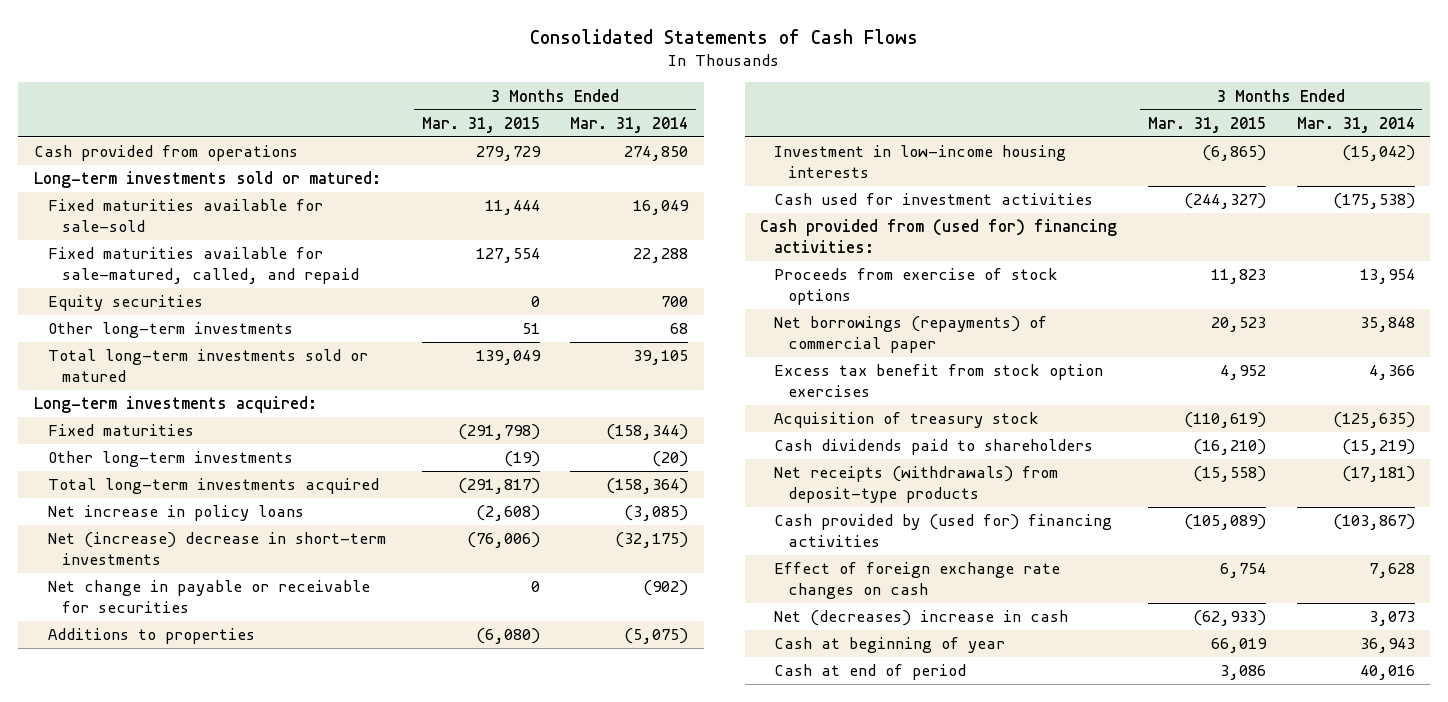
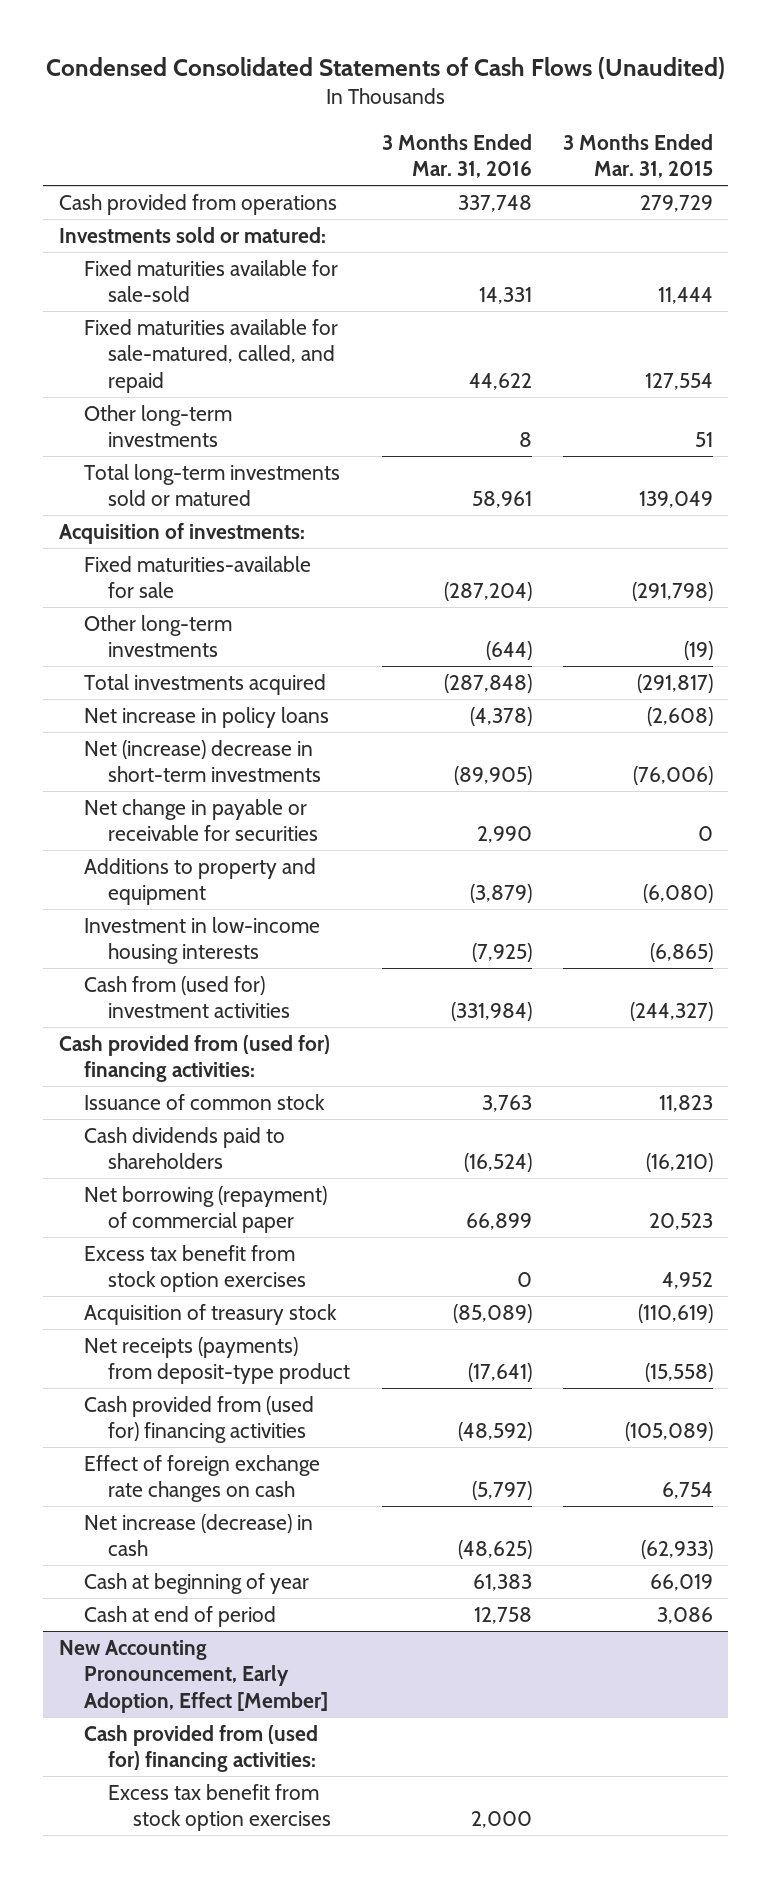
[530,28,919,44] Consolidated Statements of Cash Flows -> [45,56,725,79] Condensed Consolidated Statements of Cash Flows (Unaudited)
[570,116,689,133] Mar. 31, 2014 -> none
none -> [381,133,532,178] 3 Months Ended Mar. 31, 2016
[33,171,381,189] Long-term investments sold or matured: -> [58,226,326,243] Investments sold or matured:
[47,295,203,312] Equity securities -> none
[33,396,317,414] Long-term investments acquired: -> [58,522,305,544] Acquisition of investments:
[47,424,194,437] Fixed maturities -> [83,555,311,599] Fixed maturities-available for sale
[47,478,379,495] Total long-term investments acquired -> [83,673,326,695] Total investments acquired
[47,628,255,645] Additions to properties -> [83,857,316,906] Additions to property and equipment
[774,193,1094,206] Cash used for investment activities -> [83,975,291,1019] Cash from (used for) investment activities
[774,268,1059,305] Proceeds from exercise of stock options -> [83,1093,325,1110] Issuance of common stock
[774,439,1094,456] Cash dividends paid to shareholders -> [83,1126,285,1170] Cash dividends paid to shareholders
[774,316,1048,353] Net borrowings (repayments) of commercial paper -> [83,1185,327,1234] Net borrowing (repayment) of commercial paper
[774,466,1059,503] Net receipts (withdrawals) from deposit-type products -> [83,1336,351,1385] Net receipts (payments) from deposit-type product
[774,514,1113,547] Cash provided by (used for) financing activities -> [83,1395,314,1444] Cash provided from (used for) financing activities
[774,610,1069,627] Net (decreases) increase in cash -> [83,1513,313,1557] Net increase (decrease) in cash
none -> [58,1639,328,1713] New Accounting Pronouncement, Early Adoption, Effect [Member]
none -> [83,1724,318,1773] Cash provided from (used for) financing activities:
none -> [108,1783,332,1832] Excess tax benefit from stock option exercises

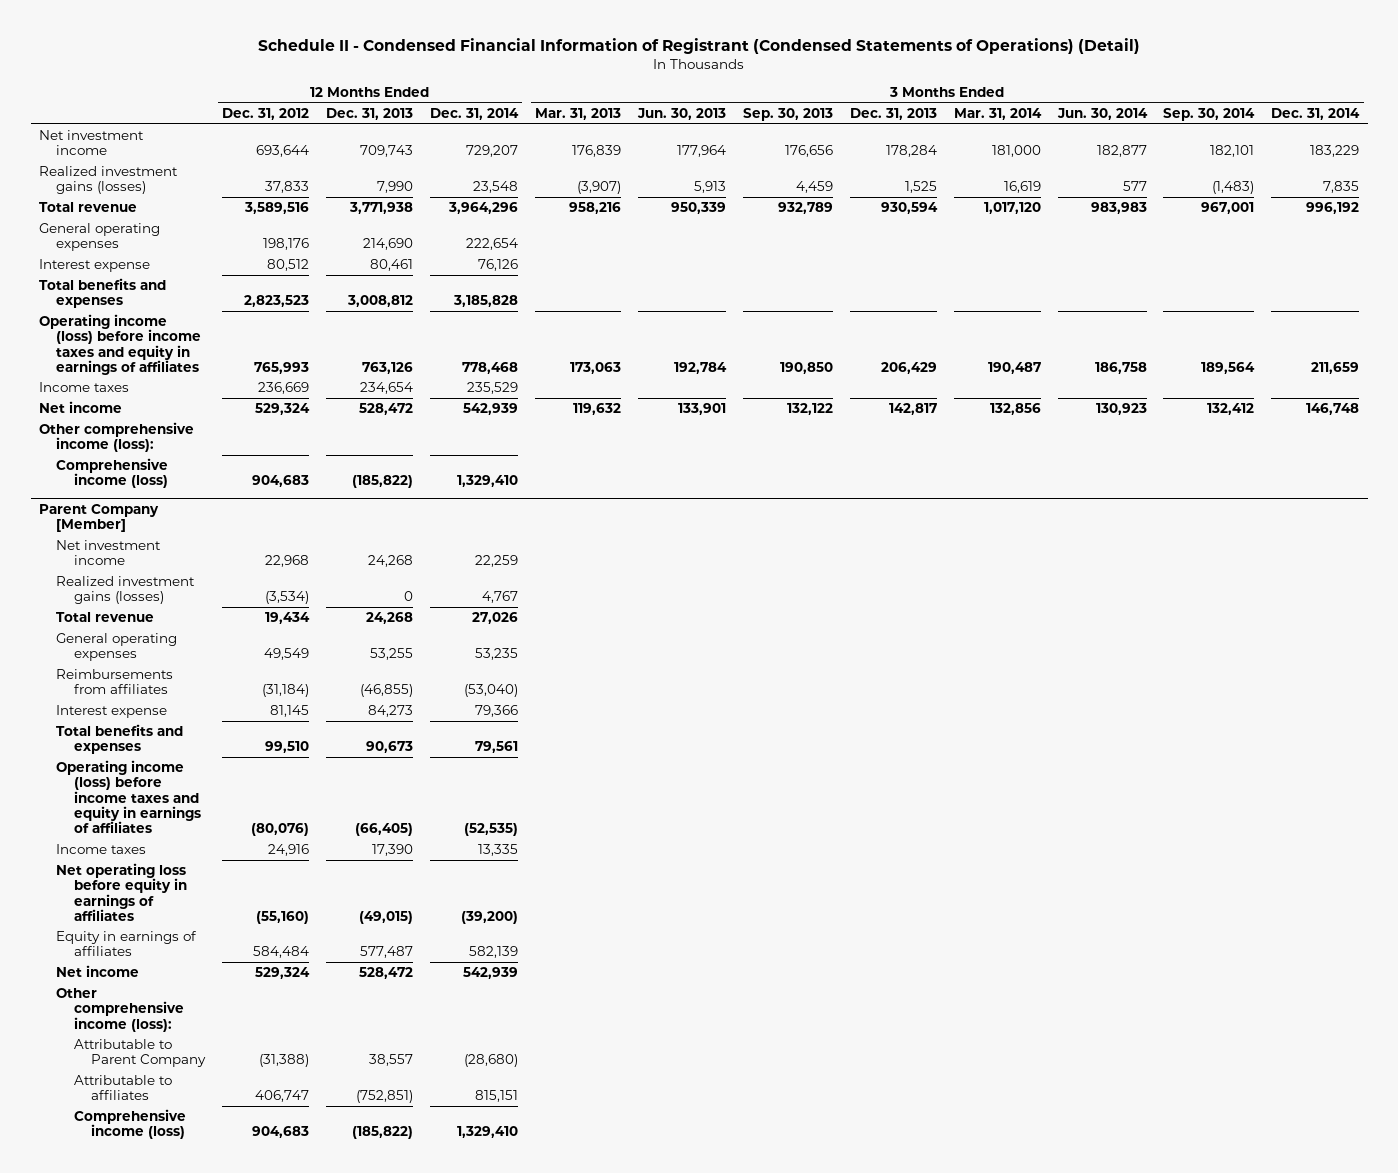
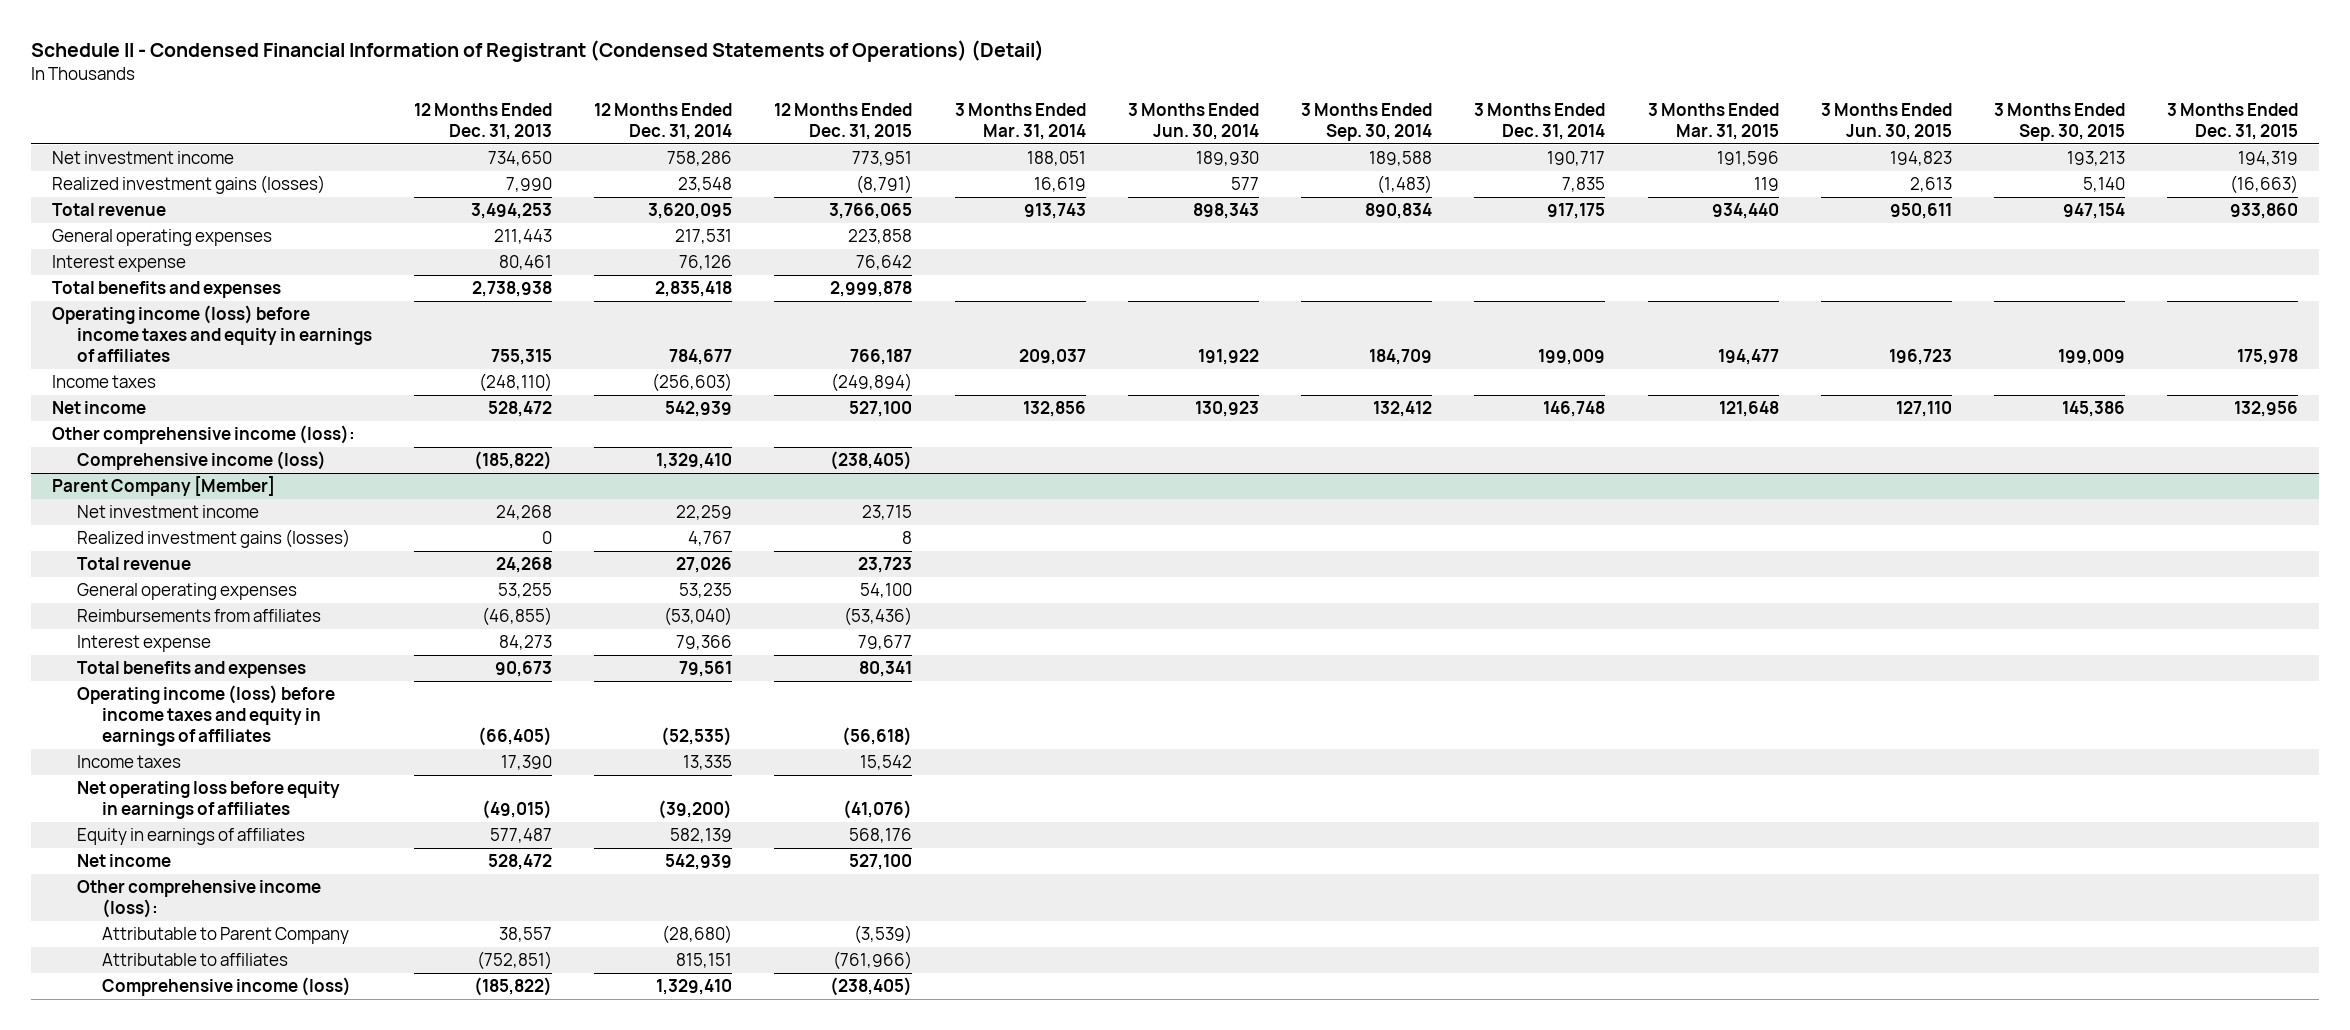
[222,107,310,120] Dec. 31, 2012 -> none
[534,107,621,120] Mar. 31, 2013 -> none
[636,107,726,120] Jun. 30, 2013 -> none
[742,107,833,121] Sep. 30, 2013 -> none
[849,107,937,120] Dec. 31, 2013 -> none
none -> [774,102,913,140] 12 Months Ended Dec. 31, 2015
none -> [1647,102,1779,140] 3 Months Ended Mar. 31, 2015
none -> [1820,102,1952,140] 3 Months Ended Jun. 30, 2015
none -> [1993,102,2125,141] 3 Months Ended Sep. 30, 2015
none -> [2167,102,2299,140] 3 Months Ended Dec. 31, 2015
[360,145,414,158] 709,743 -> [488,151,553,167] 734,650
[466,145,519,158] 729,207 -> [667,151,733,167] 758,286
[991,145,1041,158] 181,000 -> [1026,151,1086,167] 188,051
[1096,145,1147,158] 182,877 -> [1195,151,1259,167] 189,930
[1210,145,1255,158] 182,101 -> [1369,151,1433,167] 189,588
[1310,145,1360,158] 183,229 -> [1547,151,1606,167] 190,717
[349,201,414,214] 3,771,938 -> [471,203,553,220] 3,494,253
[448,201,519,214] 3,964,296 -> [648,203,733,220] 3,620,095
[983,201,1041,214] 1,017,120 -> [1023,203,1086,220] 913,743
[1090,201,1147,214] 983,983 -> [1192,203,1259,220] 898,343
[1201,201,1255,214] 967,001 -> [1365,203,1433,220] 890,834
[1306,201,1360,214] 996,192 -> [1547,203,1606,220] 917,175
[363,238,414,251] 214,690 -> [494,229,553,245] 211,443
[466,238,519,251] 222,654 -> [675,229,733,245] 217,531
[347,295,414,308] 3,008,812 -> [472,281,553,298] 2,738,938
[453,295,519,308] 3,185,828 -> [655,281,733,298] 2,835,418
[362,361,414,374] 763,126 -> [491,349,553,366] 755,315
[462,361,519,374] 778,468 -> [669,349,733,366] 784,677
[987,361,1041,374] 190,487 -> [1018,349,1086,366] 209,037
[1094,361,1147,374] 186,758 -> [1197,349,1259,366] 191,922
[1201,361,1256,374] 189,564 -> [1369,349,1433,366] 184,709
[1311,361,1360,374] 211,659 -> [1538,349,1606,366] 199,009
[360,381,414,394] 234,654 -> [479,373,553,393] (248,110)
[467,381,519,394] 235,529 -> [652,373,733,393] (256,603)

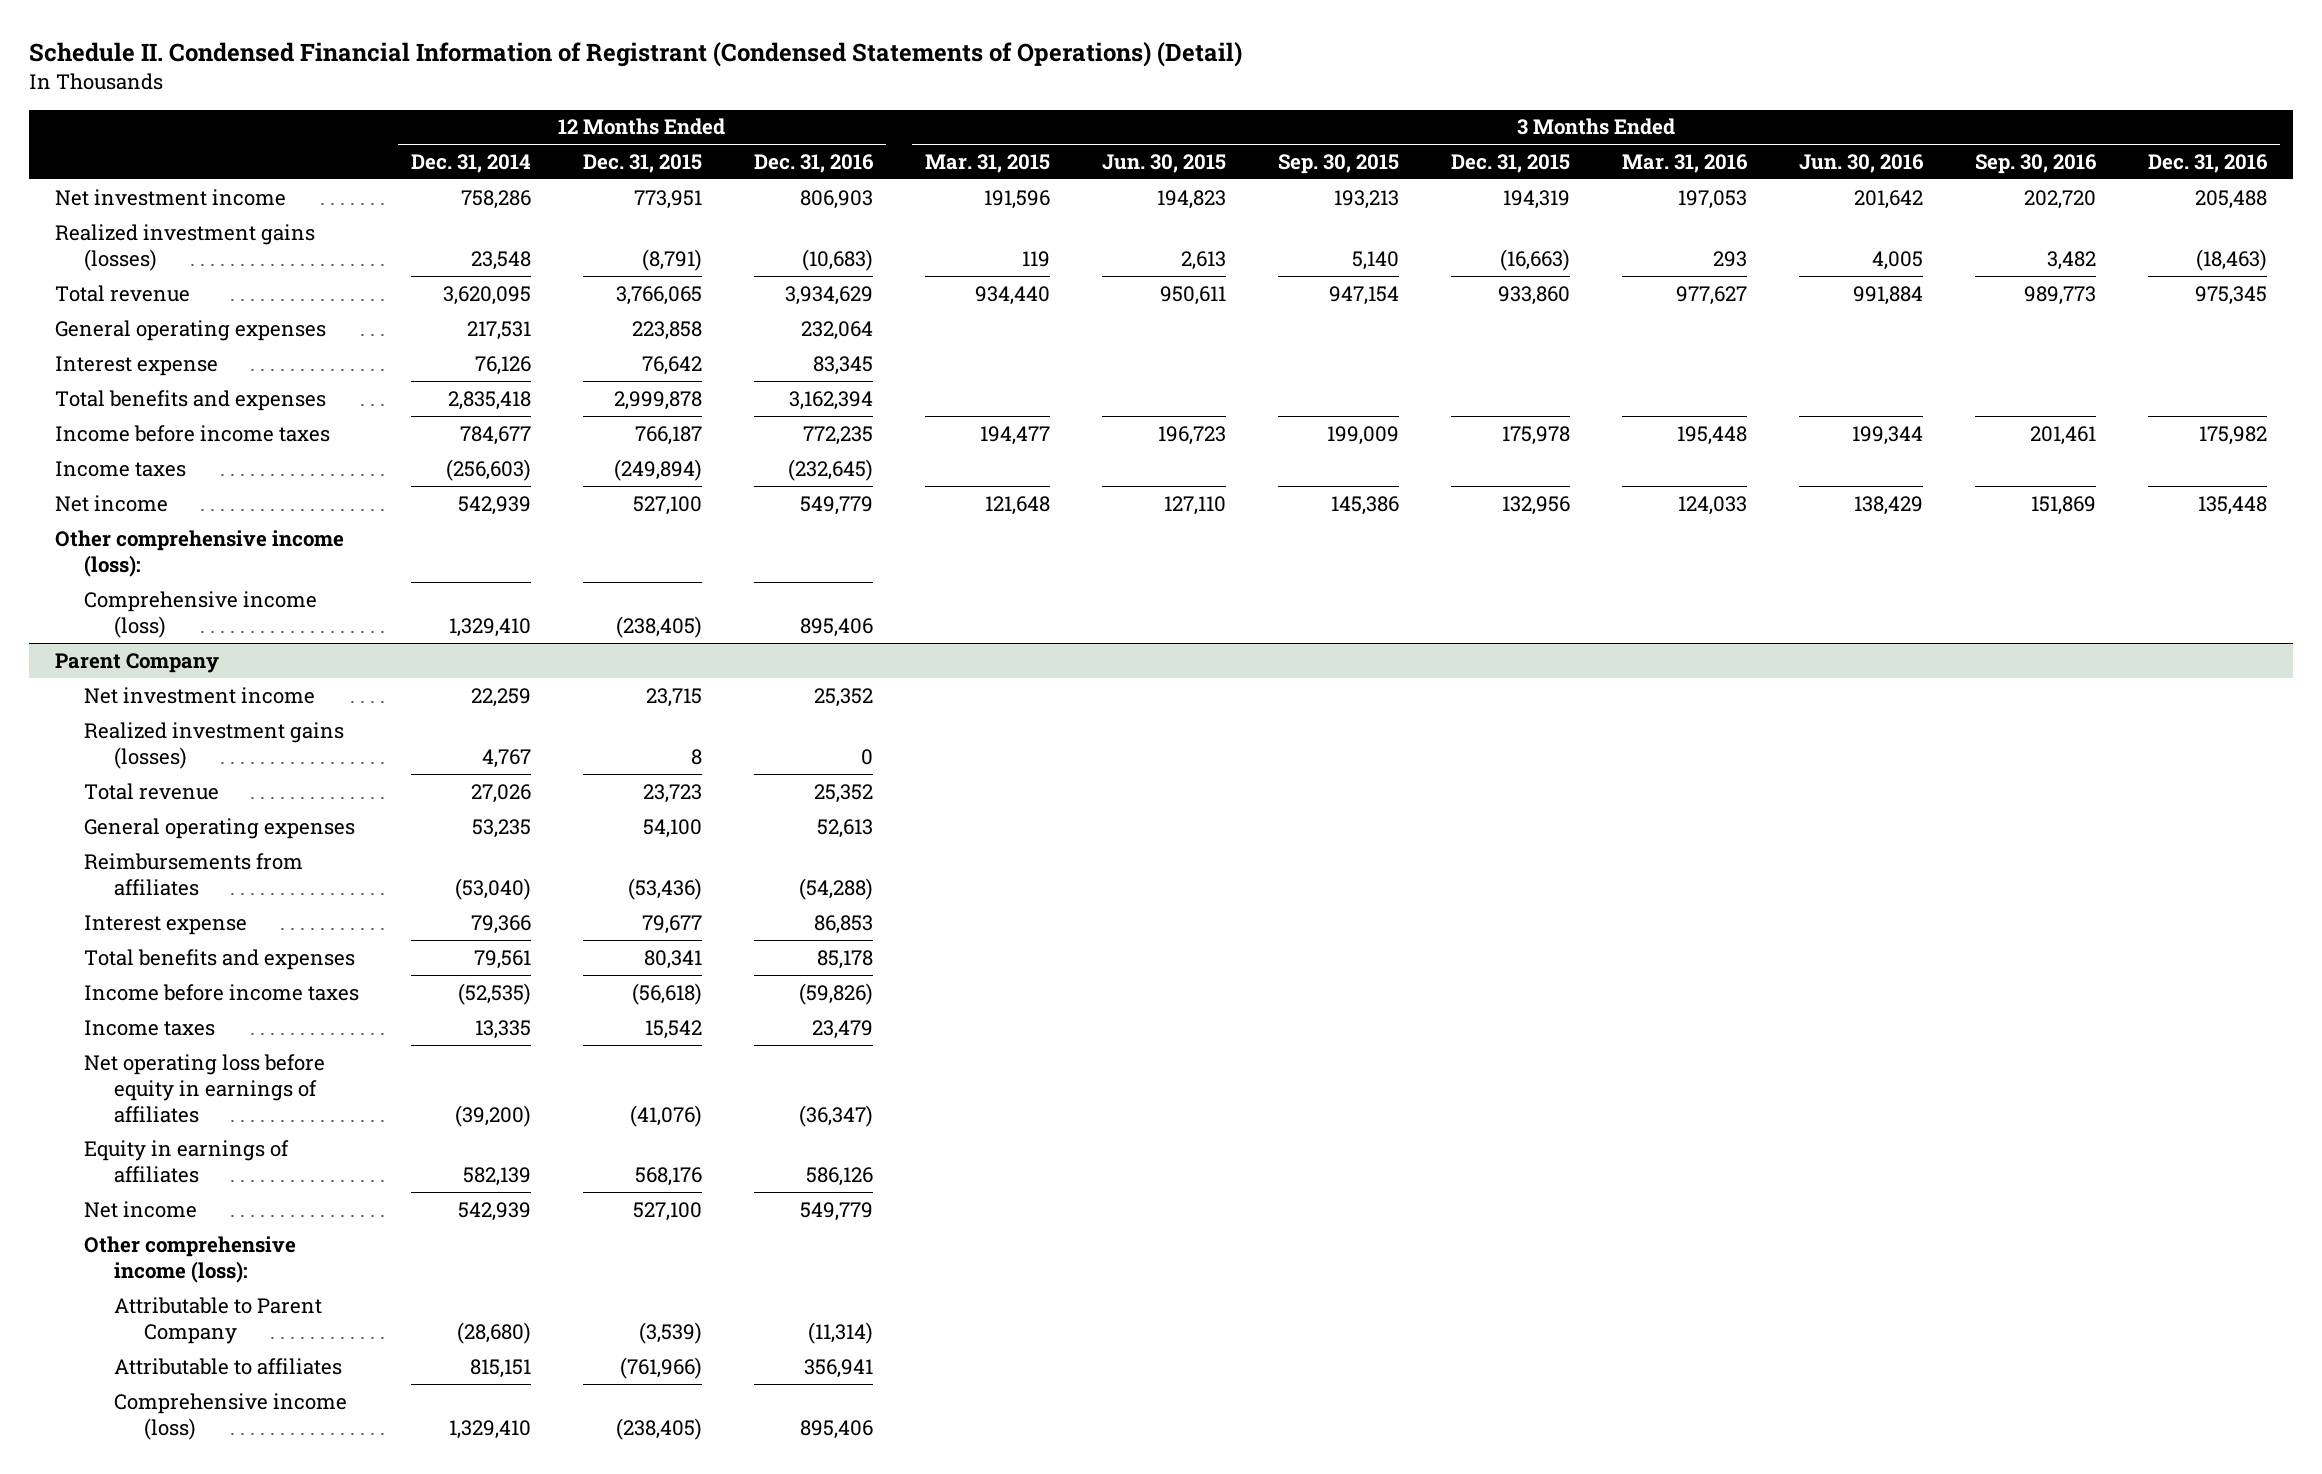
[30,40,1044,63] Schedule II - Condensed Financial Information of Registrant (Condensed Statements of Operations) (Detail) -> [28,41,1242,67] Schedule II. Condensed Financial Information of Registrant (Condensed Statements of Operations) (Detail)
[414,102,553,140] 12 Months Ended Dec. 31, 2013 -> none
[954,102,1086,140] 3 Months Ended Mar. 31, 2014 -> none
[1127,102,1259,140] 3 Months Ended Jun. 30, 2014 -> none
[1301,102,1433,141] 3 Months Ended Sep. 30, 2014 -> none
[1474,102,1606,140] 3 Months Ended Dec. 31, 2014 -> none
none -> [754,153,875,173] Dec. 31, 2016
none -> [1622,153,1749,173] Mar. 31, 2016
none -> [1799,153,1925,173] Jun. 30, 2016
none -> [1975,153,2098,174] Sep. 30, 2016
none -> [2148,153,2269,173] Dec. 31, 2016
[51,305,372,363] Operating income (loss) before income taxes and equity in earnings of affiliates -> [54,424,330,442] Income before income taxes
[51,476,275,497] Parent Company [Member] -> [54,652,219,673] Parent Company
[76,685,335,747] Operating income (loss) before income taxes and equity in earnings of affiliates -> [84,983,360,1001] Income before income taxes

